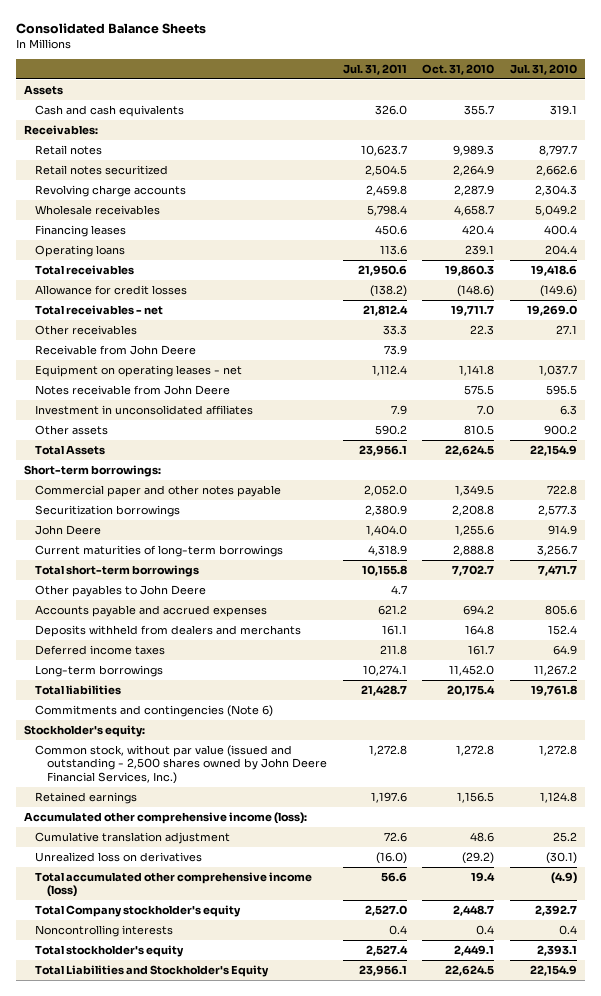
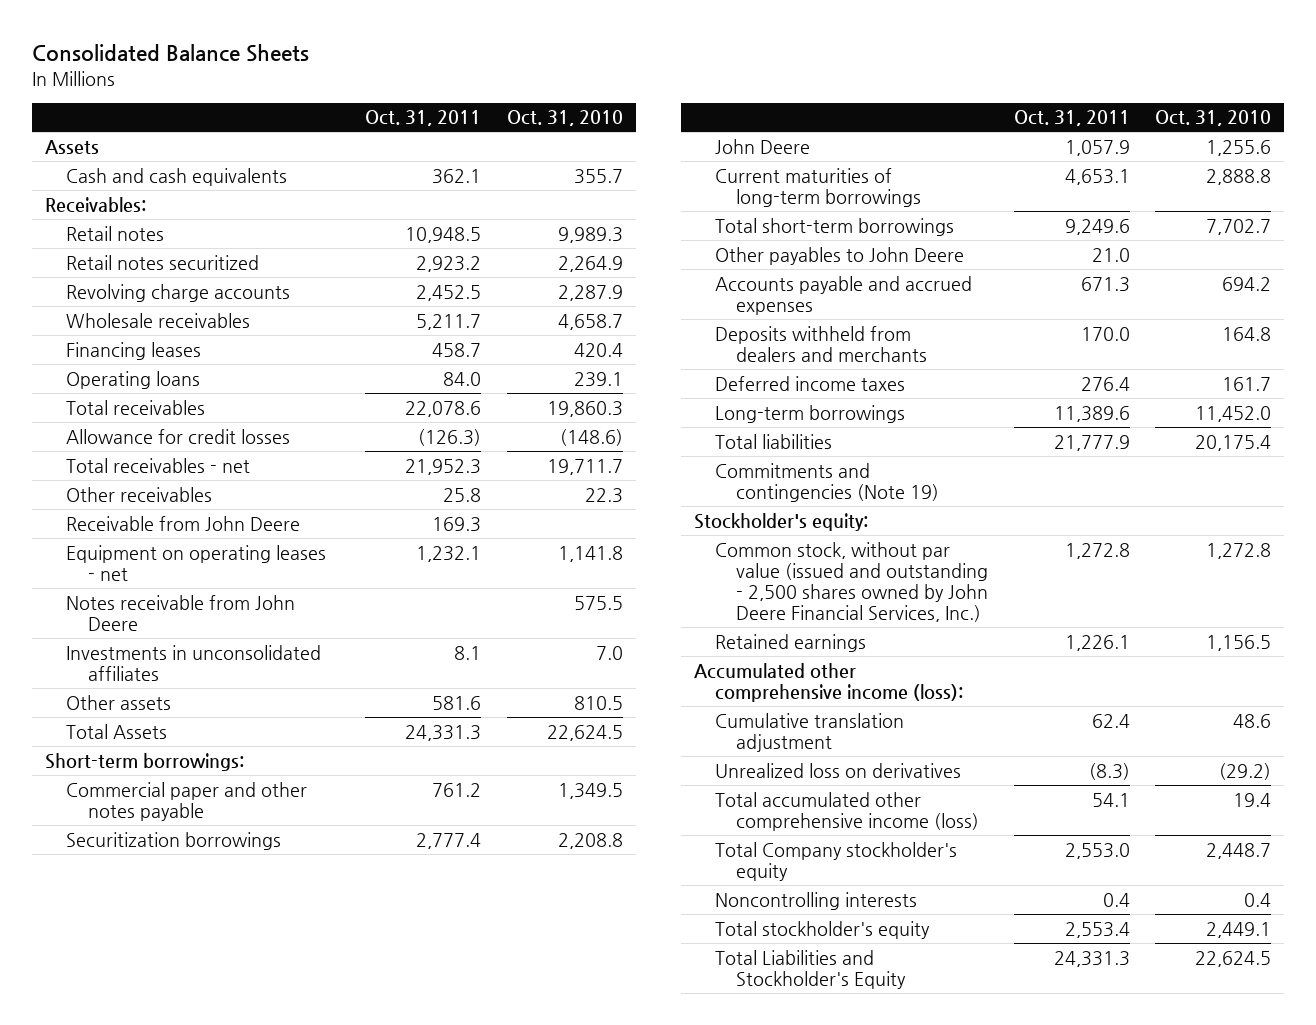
[342,63,407,75] Jul. 31, 2011 -> none
[510,63,578,75] Jul. 31, 2010 -> none
none -> [365,110,482,127] Oct. 31, 2011
[35,404,254,415] Investment in unconsolidated affiliates -> [66,644,322,681] Investments in unconsolidated affiliates
[35,704,274,717] Commitments and contingencies (Note 6) -> [714,462,940,502] Commitments and contingencies (Note 19)

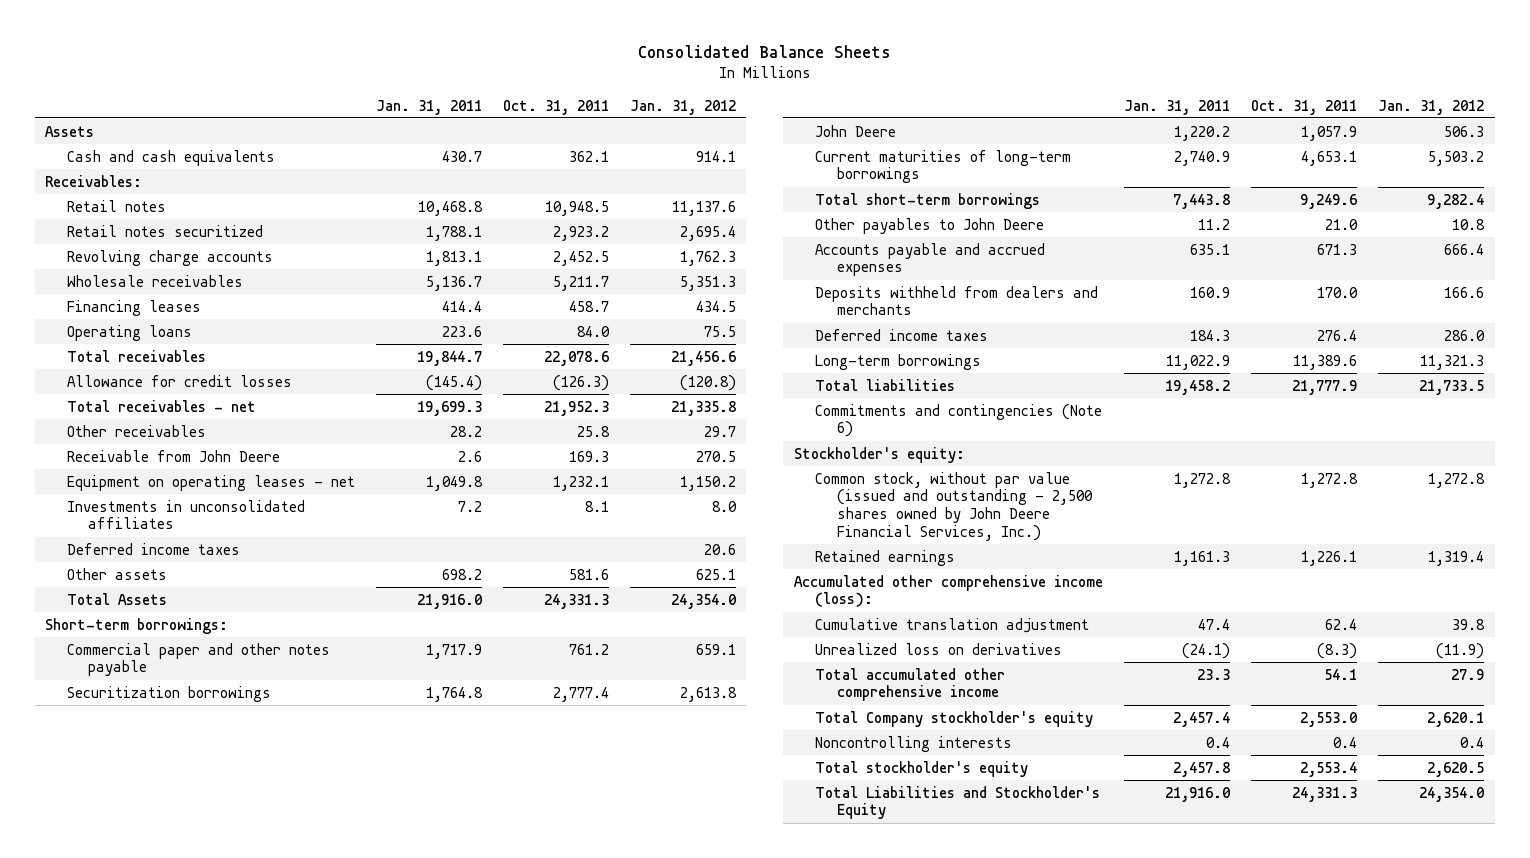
[506,110,623,127] Oct. 31, 2010 -> none
none -> [375,99,482,115] Jan. 31, 2011
none -> [629,99,736,115] Jan. 31, 2012
[66,594,296,631] Notes receivable from John Deere -> none
none -> [66,542,240,555] Deferred income taxes
[714,462,940,502] Commitments and contingencies (Note 19) -> [815,403,1103,438] Commitments and contingencies (Note 6)
[714,791,980,831] Total accumulated other comprehensive income (loss) -> [815,667,1006,702] Total accumulated other comprehensive income

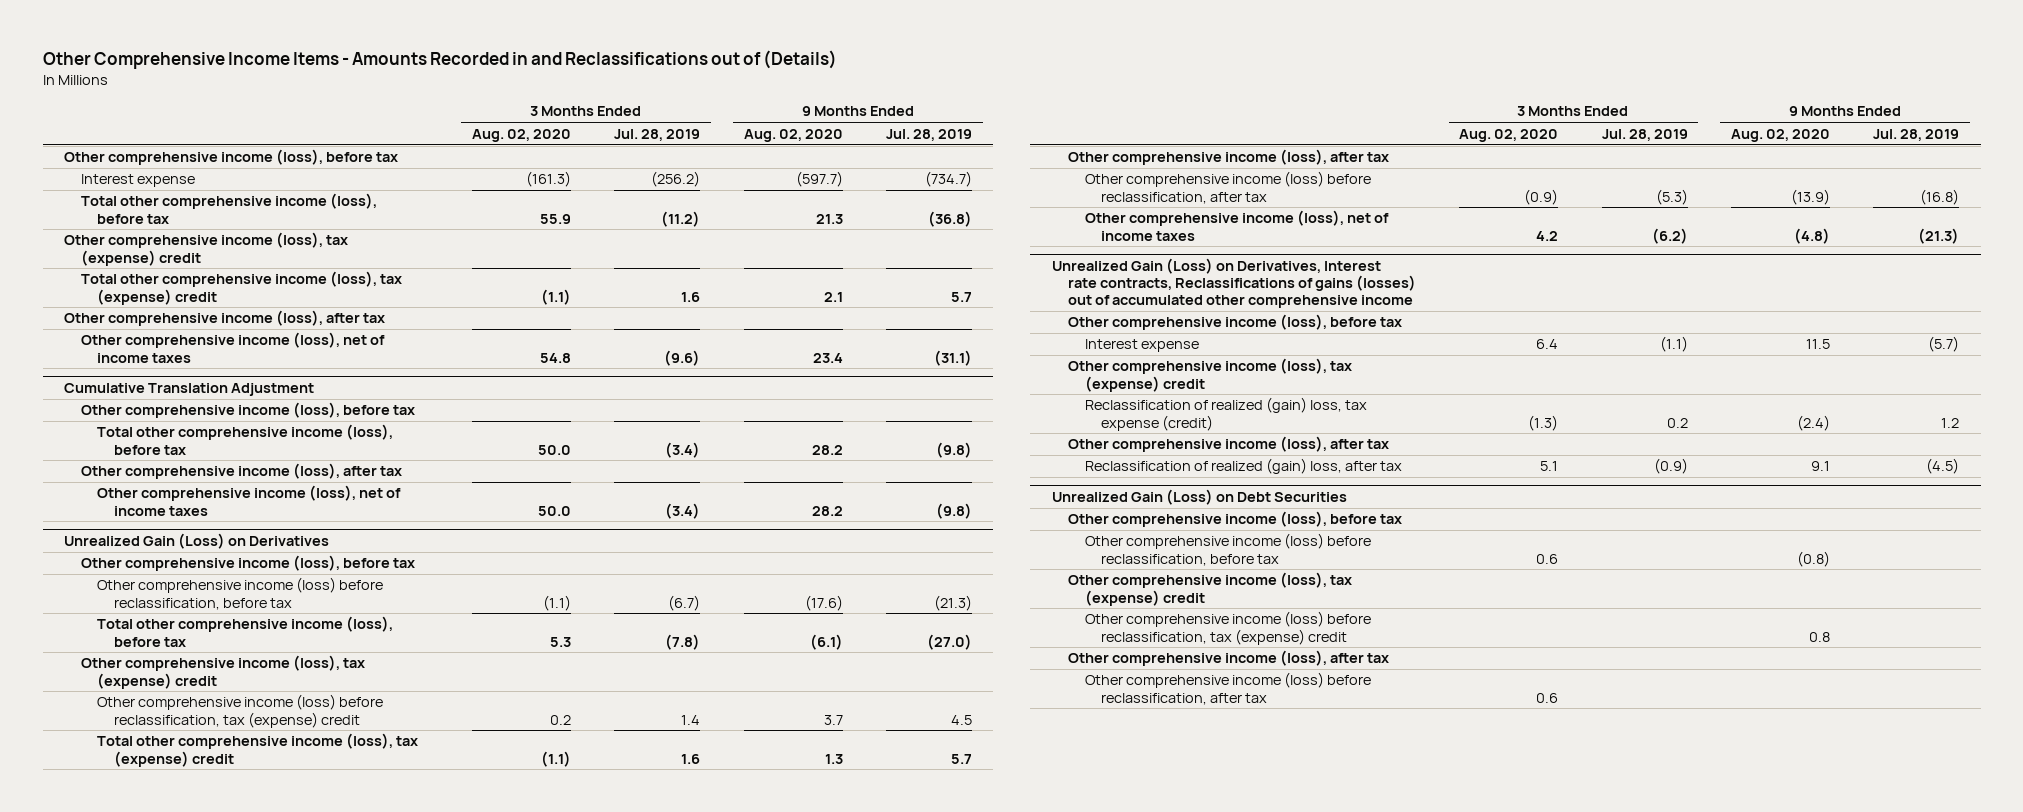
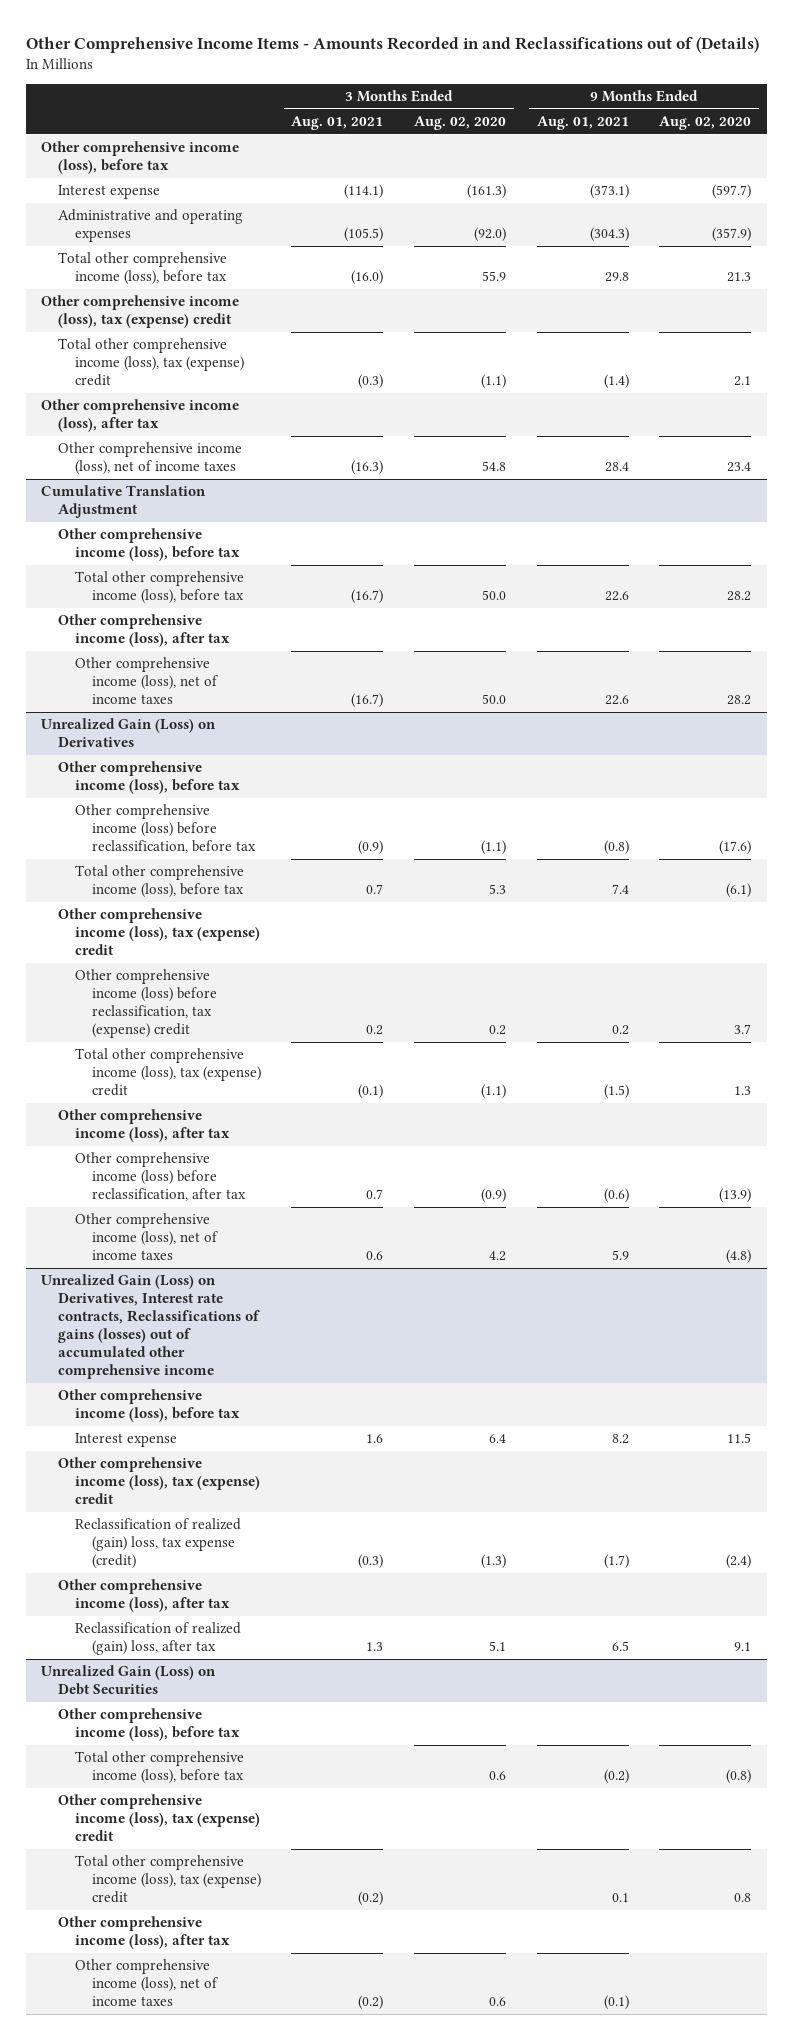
[614,128,701,141] Jul. 28, 2019 -> none
[885,128,972,141] Jul. 28, 2019 -> none
none -> [291,116,384,131] Aug. 01, 2021
none -> [536,116,629,131] Aug. 01, 2021
none -> [58,209,244,243] Administrative and operating expenses
[1084,533,1371,566] Other comprehensive income (loss) before reclassification, before tax -> [74,1751,244,1785] Total other comprehensive income (loss), before tax
[1084,611,1371,645] Other comprehensive income (loss) before reclassification, tax (expense) credit -> [74,1855,261,1904] Total other comprehensive income (loss), tax (expense) credit
[1084,672,1371,705] Other comprehensive income (loss) before reclassification, after tax -> [74,1959,218,2007] Other comprehensive income (loss), net of income taxes

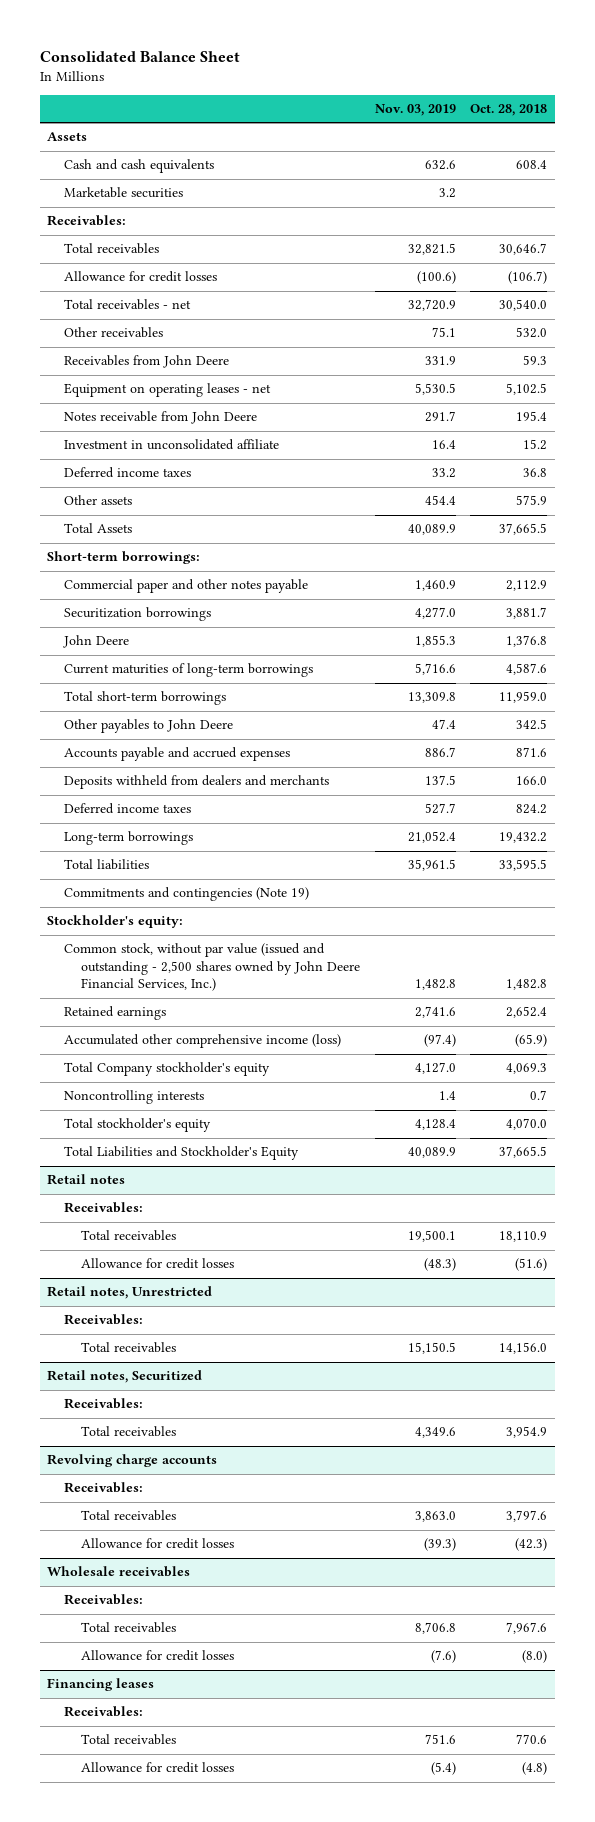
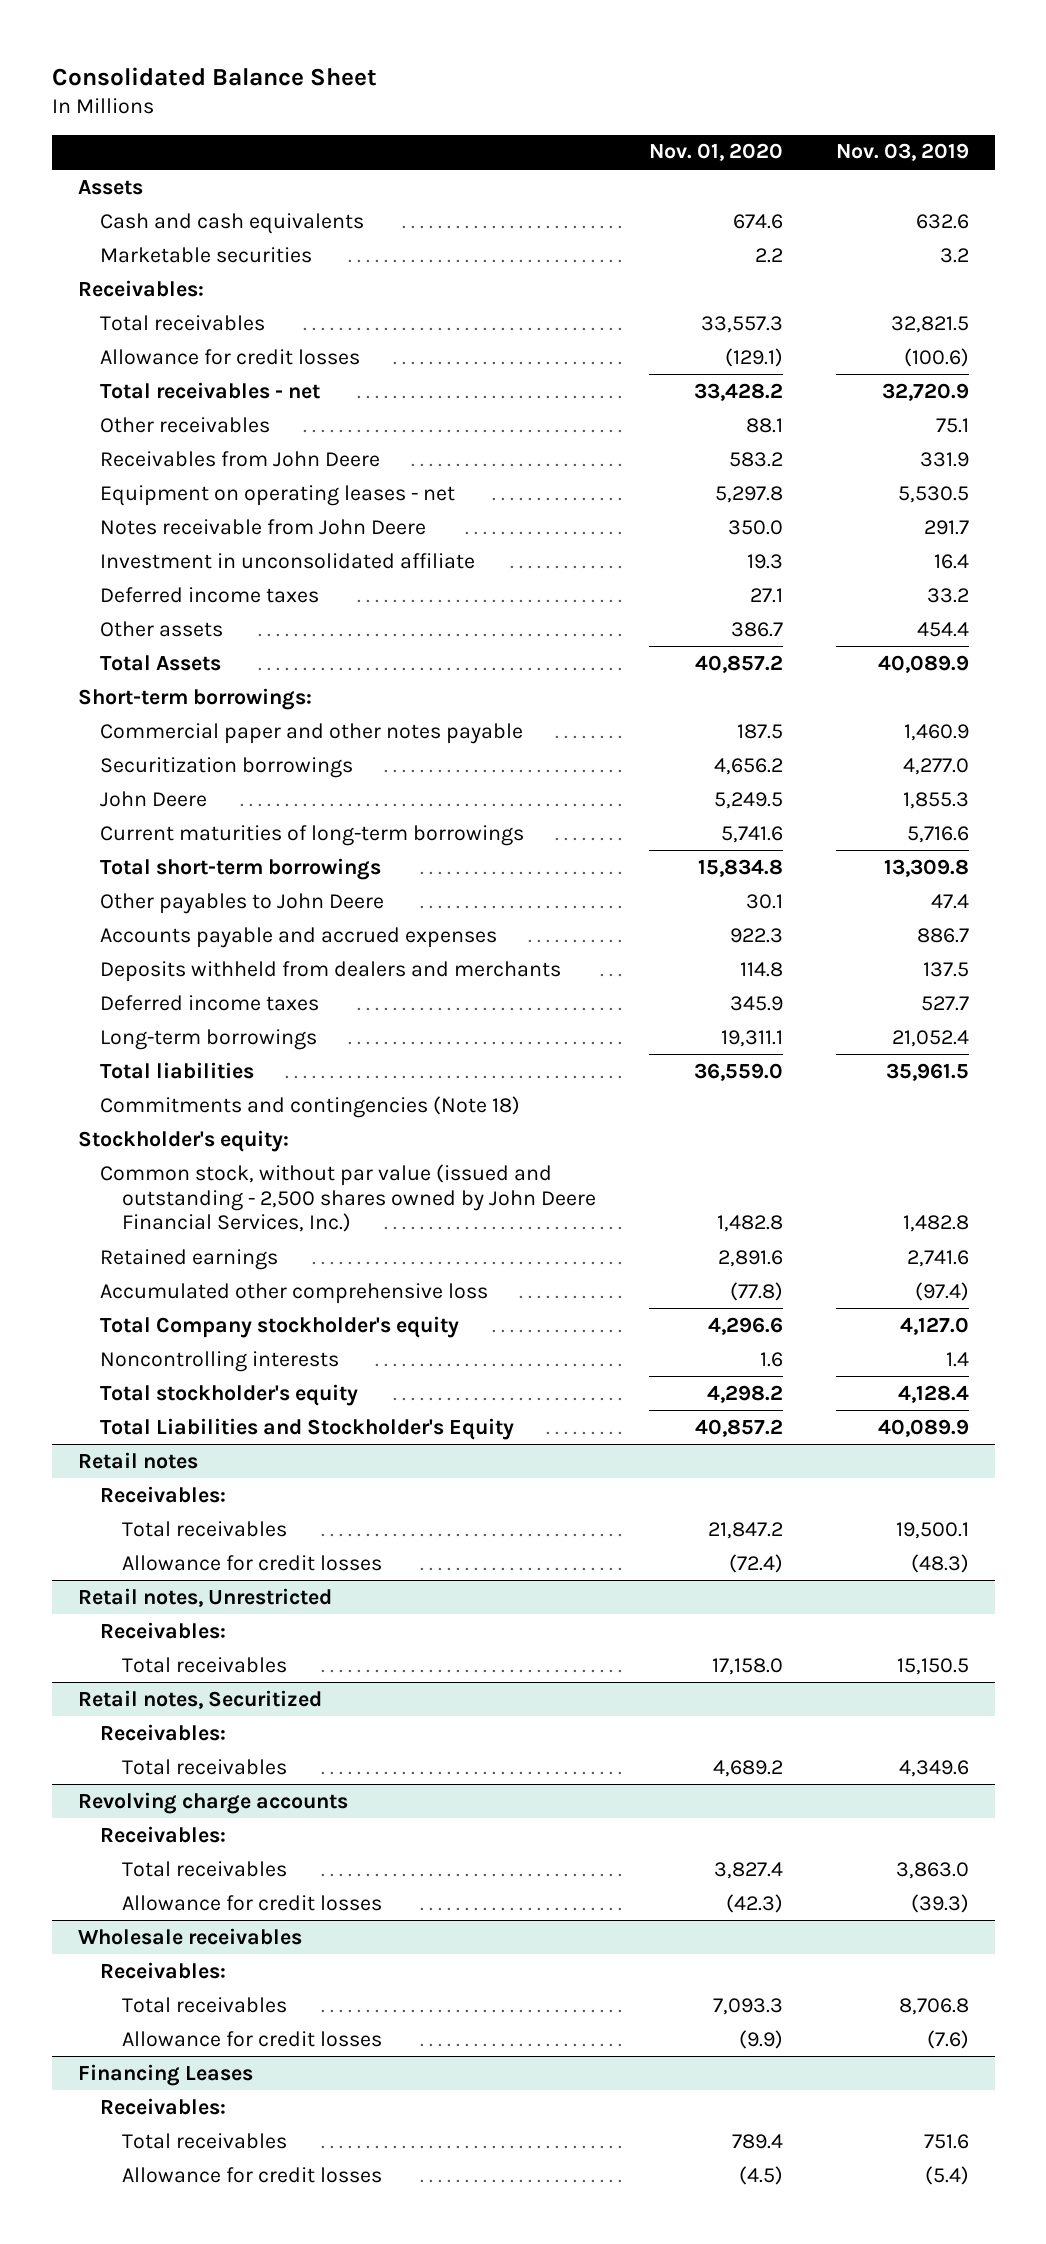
[470,103,548,116] Oct. 28, 2018 -> none
none -> [648,143,783,162] Nov. 01, 2020
[64,887,310,902] Commitments and contingencies (Note 19) -> [100,1095,521,1118] Commitments and contingencies (Note 18)
[64,1034,342,1049] Accumulated other comprehensive income (loss) -> [100,1282,489,1304] Accumulated other comprehensive loss
[47,1678,155,1692] Financing leases -> [77,2063,253,2086] Financing Leases

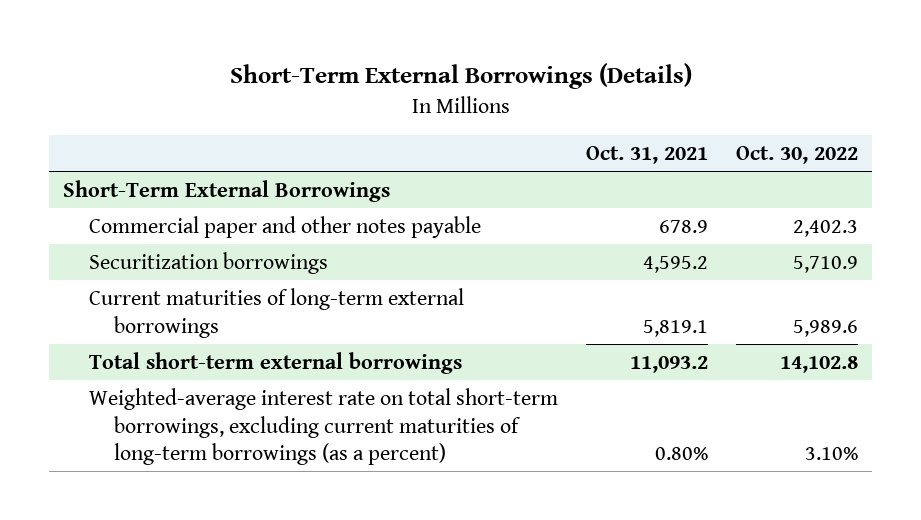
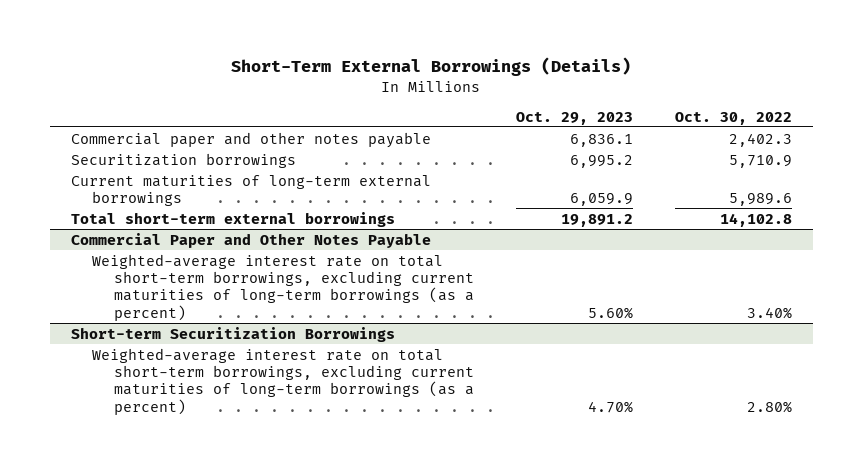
[585,145,708,164] Oct. 31, 2021 -> none
none -> [515,111,633,125] Oct. 29, 2023
[63,179,391,202] Short-Term External Borrowings -> none
none -> [70,232,431,248] Commercial Paper and Other Notes Payable
[804,447,858,461] 3.10% -> [746,306,792,319] 3.40%
none -> [70,326,395,342] Short-term Securitization Borrowings
none -> [92,347,474,415] Weighted-average interest rate on total short-term borrowings, excluding current maturities of long-term borrowings (as a percent)

